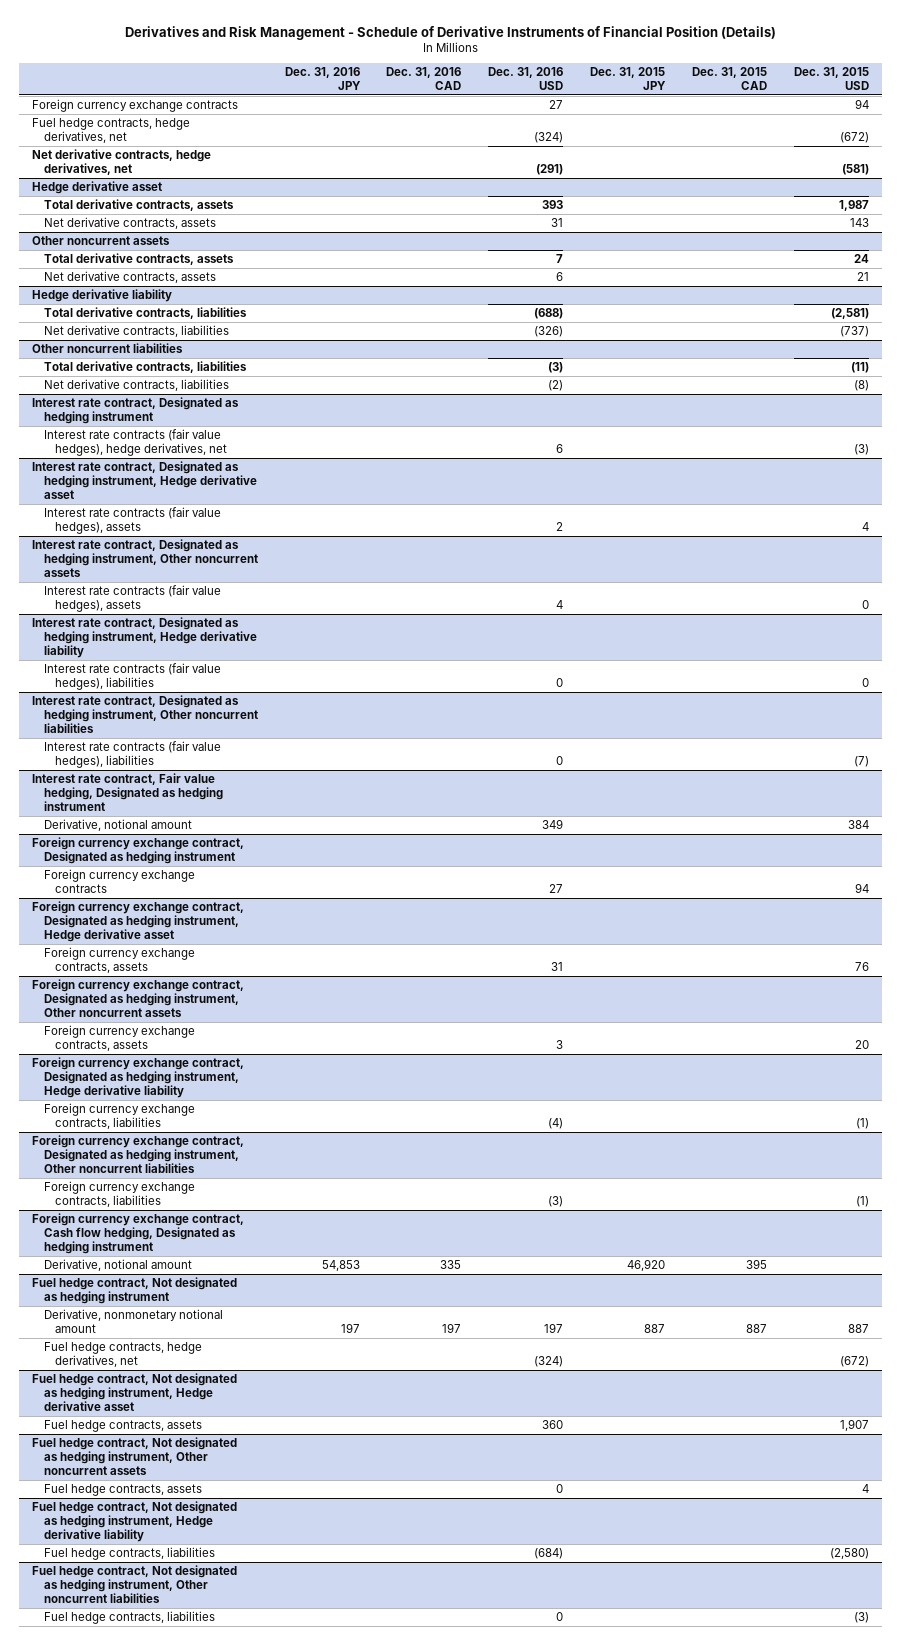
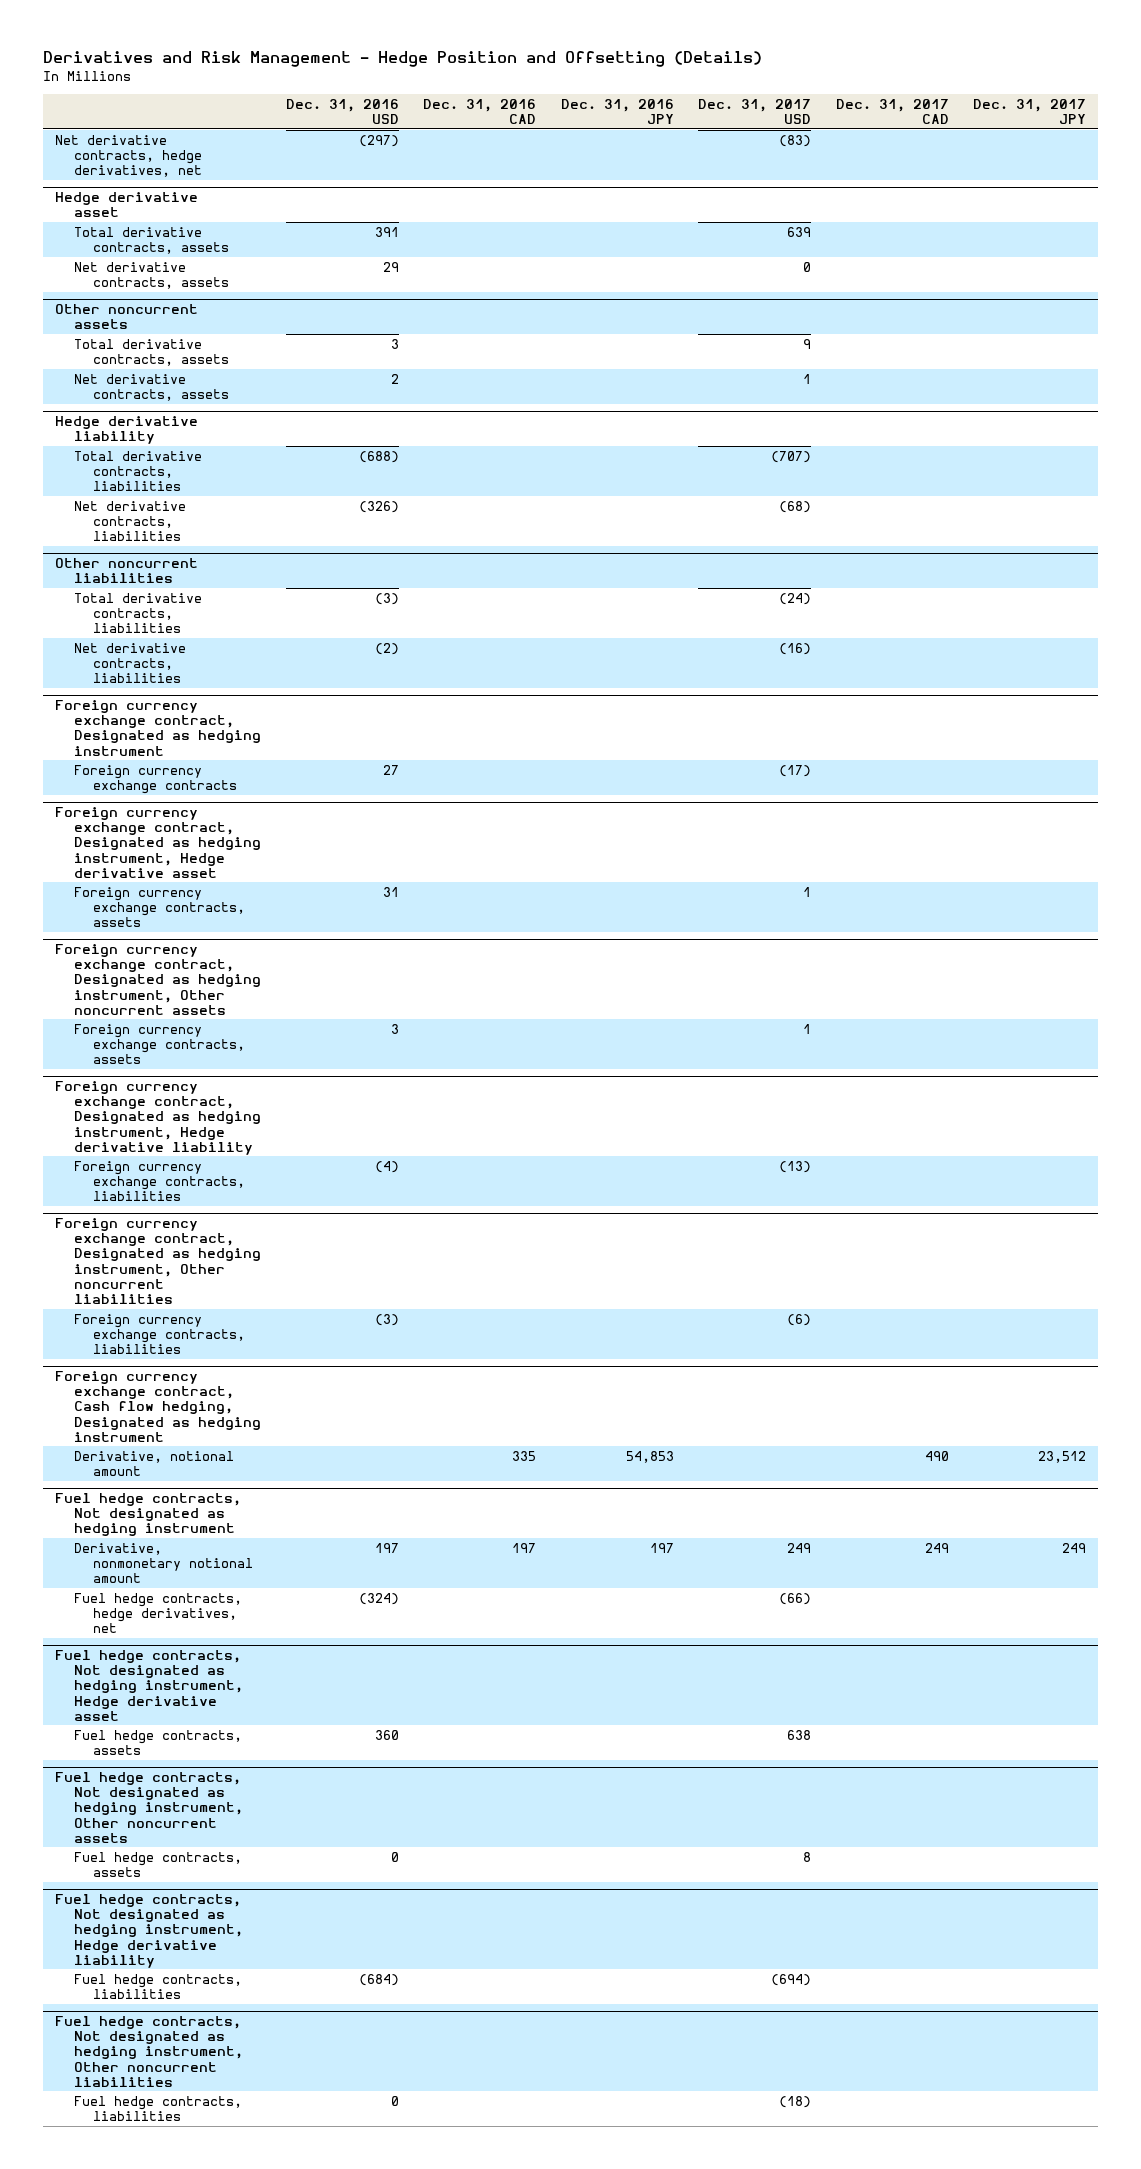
[124,25,776,40] Derivatives and Risk Management - Schedule of Derivative Instruments of Financial Position (Details) -> [43,51,763,68] Derivatives and Risk Management - Hedge Position and Offsetting (Details)
[590,67,667,91] Dec. 31, 2015 JPY -> none
[692,67,768,91] Dec. 31, 2015 CAD -> none
[793,67,869,91] Dec. 31, 2015 USD -> none
none -> [698,98,812,124] Dec. 31, 2017 USD
none -> [835,98,949,124] Dec. 31, 2017 CAD
none -> [972,98,1086,124] Dec. 31, 2017 JPY
[32,99,239,113] Foreign currency exchange contracts -> none
[32,118,191,144] Fuel hedge contracts, hedge derivatives, net -> none
[536,164,564,176] (291) -> [358,134,399,147] (297)
[542,200,564,210] 393 -> [374,226,399,237] 391
[551,218,564,228] 31 -> [382,261,399,272] 29
[556,254,564,264] 7 -> [390,338,399,349] 3
[556,272,564,282] 6 -> [390,373,399,384] 2
[32,397,240,425] Interest rate contract, Designated as hedging instrument -> none
[43,429,227,457] Interest rate contracts (fair value hedges), hedge derivatives, net -> none
[32,461,257,500] Interest rate contract, Designated as hedging instrument, Hedge derivative asset -> none
[43,507,221,535] Interest rate contracts (fair value hedges), assets -> none
[32,539,258,578] Interest rate contract, Designated as hedging instrument, Other noncurrent assets -> none
[43,585,221,613] Interest rate contracts (fair value hedges), assets -> none
[32,617,257,659] Interest rate contract, Designated as hedging instrument, Hedge derivative liability -> none
[43,663,221,691] Interest rate contracts (fair value hedges), liabilities -> none
[32,695,258,734] Interest rate contract, Designated as hedging instrument, Other noncurrent liabilities -> none
[43,741,221,769] Interest rate contracts (fair value hedges), liabilities -> none
[32,773,223,812] Interest rate contract, Fair value hedging, Designated as hedging instrument -> none
[43,819,192,832] Derivative, notional amount -> none
[32,1277,238,1305] Fuel hedge contract, Not designated as hedging instrument -> [55,1493,242,1537] Fuel hedge contracts, Not designated as hedging instrument
[32,1373,238,1412] Fuel hedge contract, Not designated as hedging instrument, Hedge derivative asset -> [55,1650,244,1721] Fuel hedge contracts, Not designated as hedging instrument, Hedge derivative asset
[32,1437,238,1476] Fuel hedge contract, Not designated as hedging instrument, Other noncurrent assets -> [55,1772,244,1843] Fuel hedge contracts, Not designated as hedging instrument, Other noncurrent assets
[32,1501,238,1543] Fuel hedge contract, Not designated as hedging instrument, Hedge derivative liability -> [55,1894,244,1968] Fuel hedge contracts, Not designated as hedging instrument, Hedge derivative liability
[32,1565,238,1604] Fuel hedge contract, Not designated as hedging instrument, Other noncurrent liabilities -> [55,2016,244,2087] Fuel hedge contracts, Not designated as hedging instrument, Other noncurrent liabilities

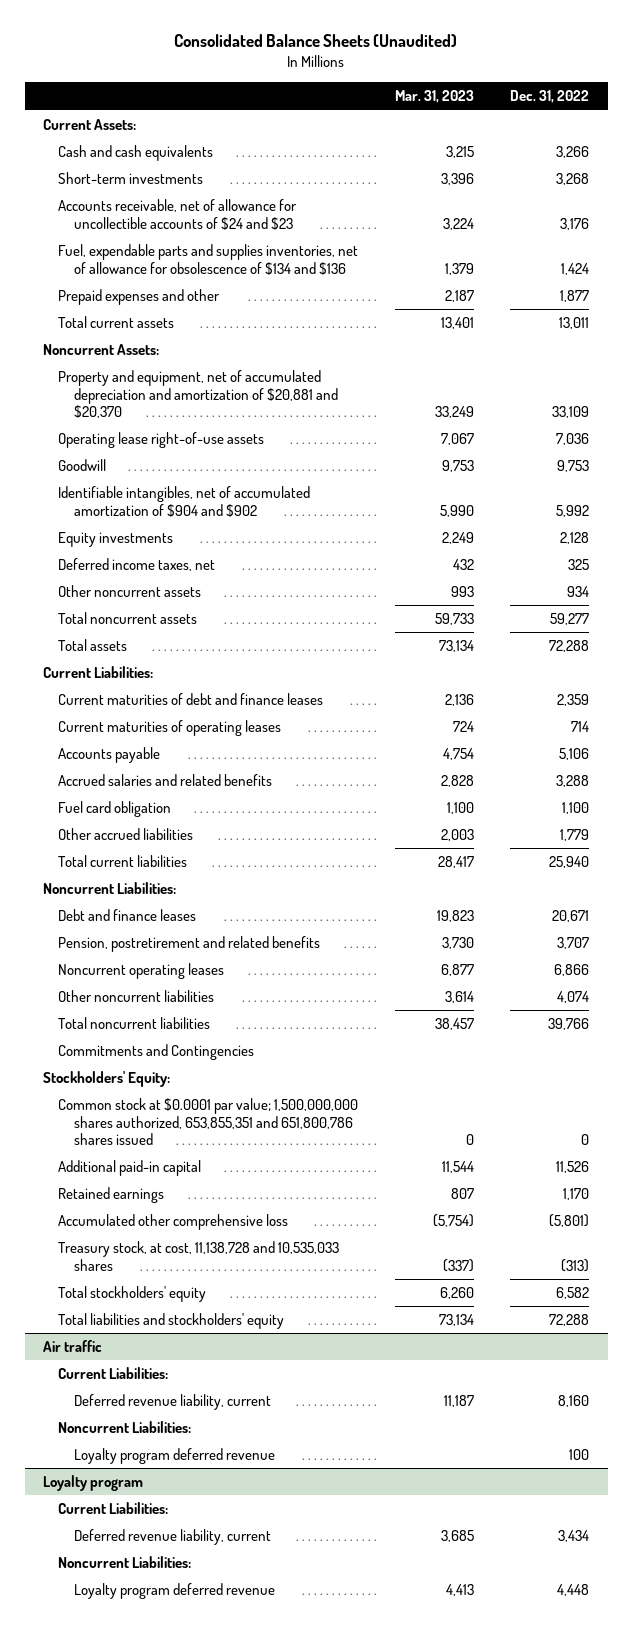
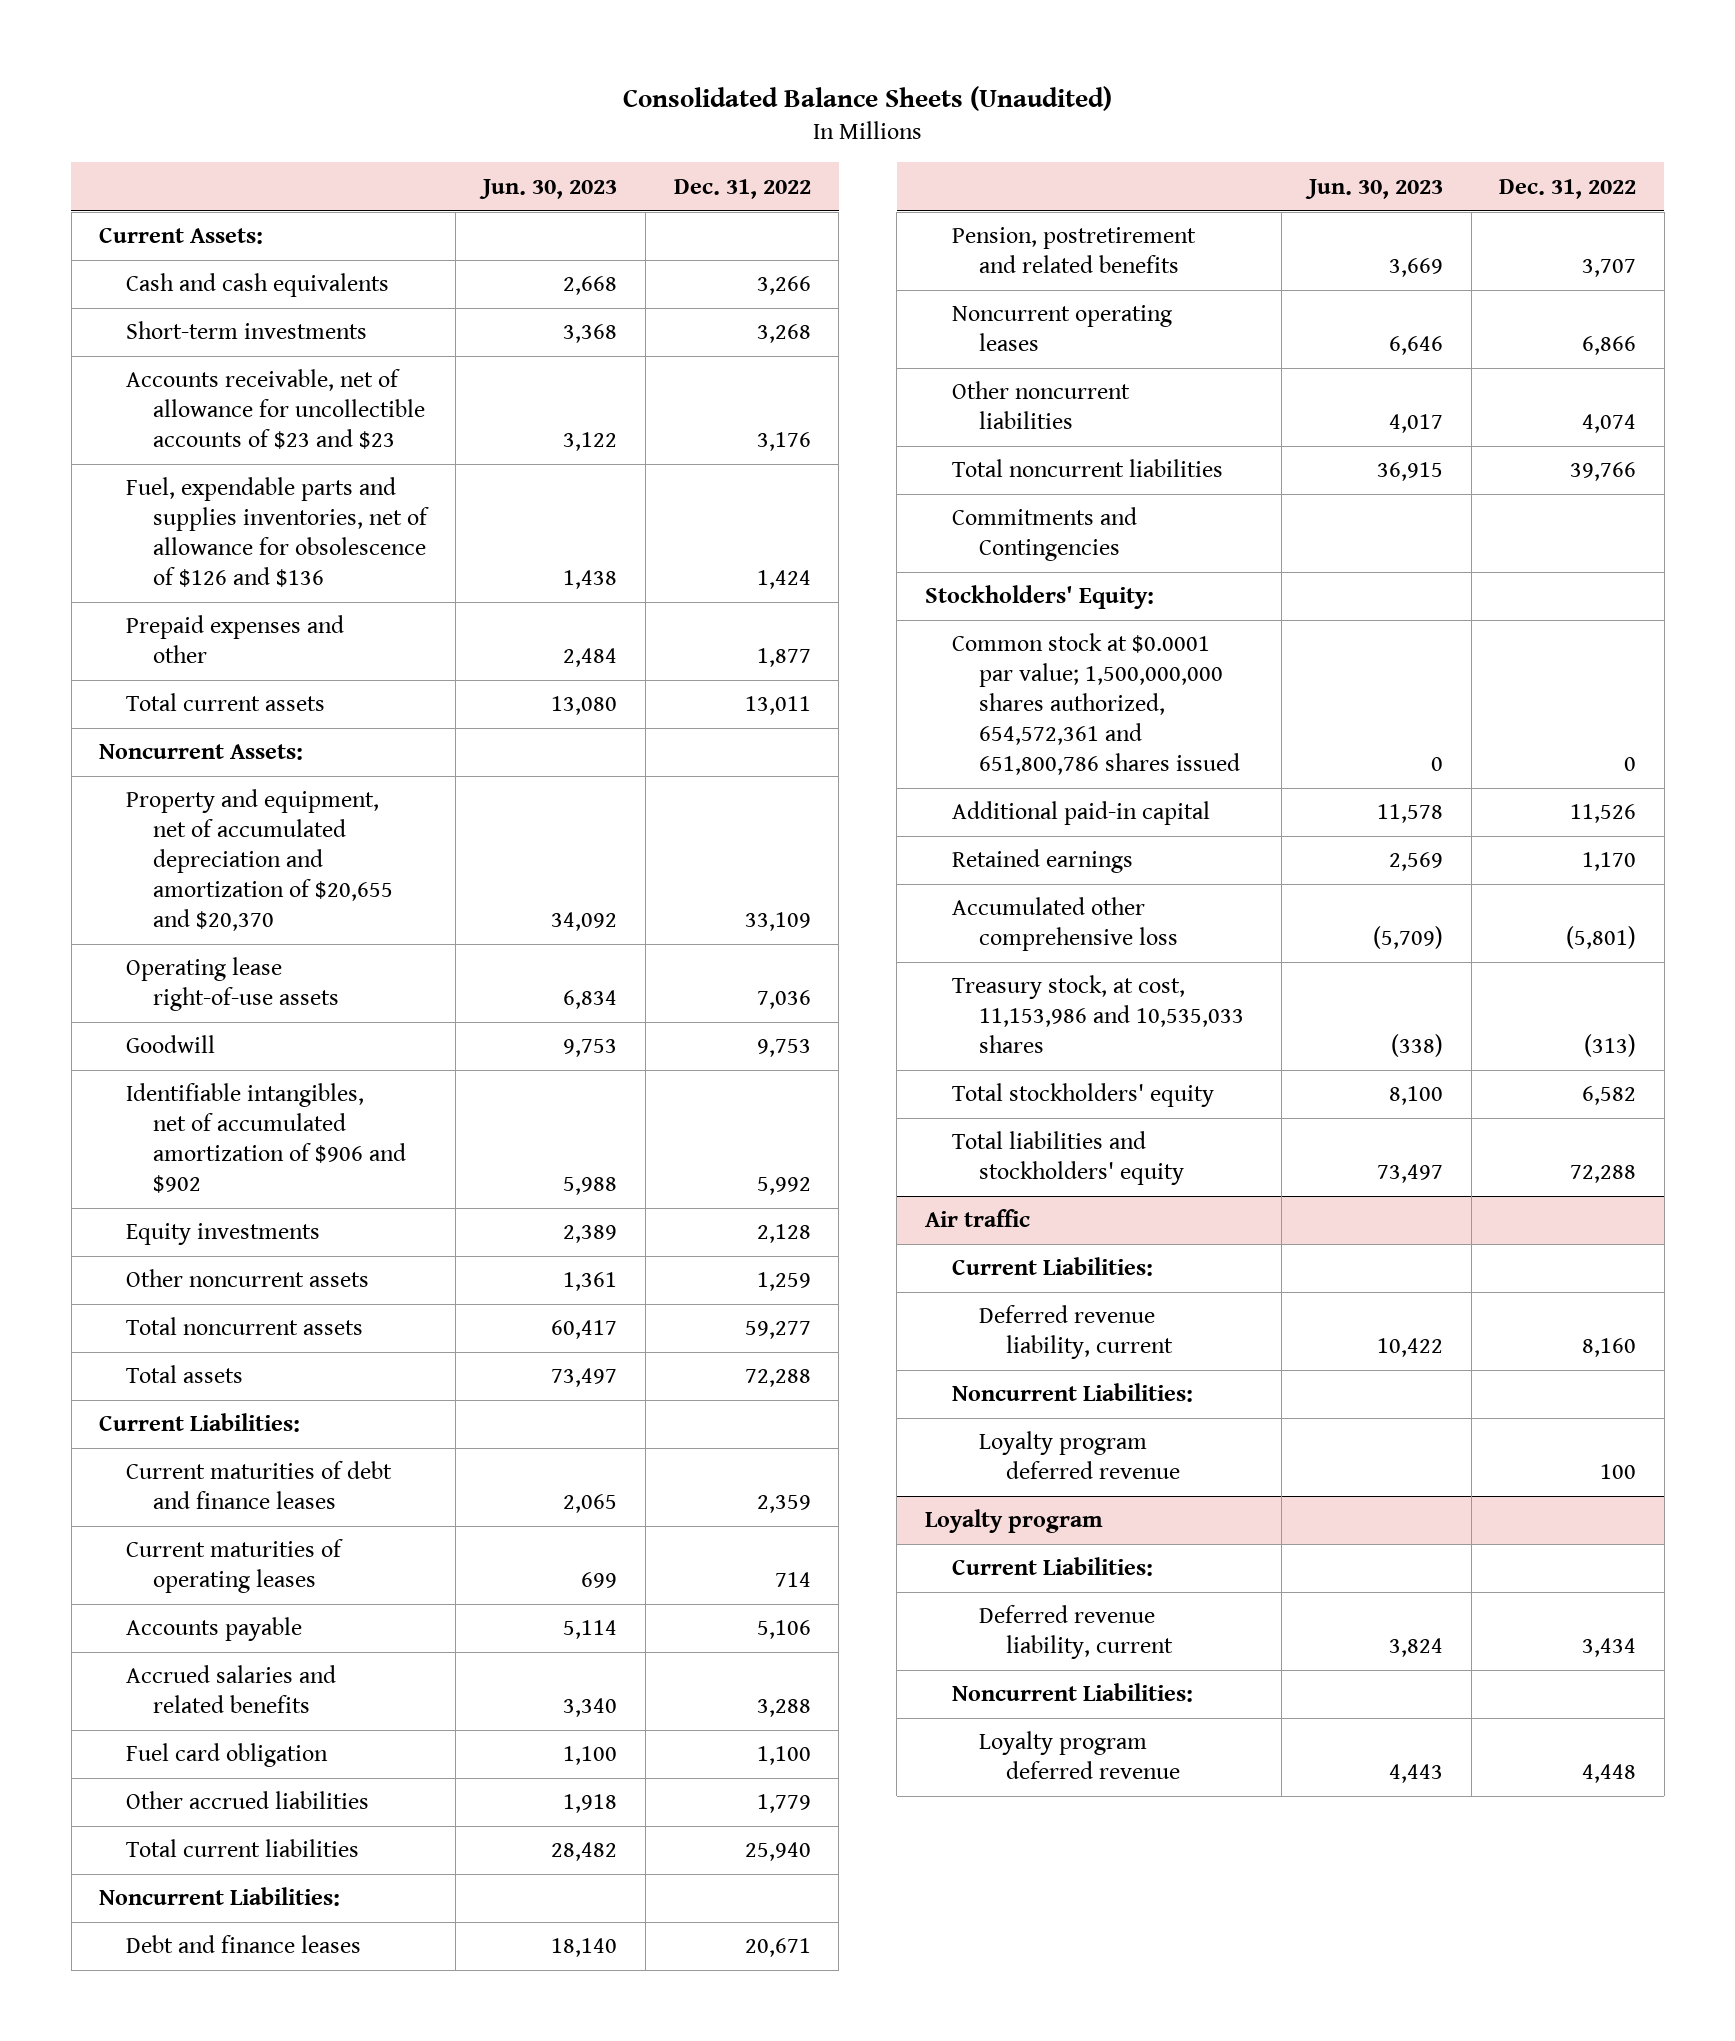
[394,90,474,104] Mar. 31, 2023 -> none
none -> [479,178,618,199] Jun. 30, 2023
[58,199,298,230] Accounts receivable, net of allowance for uncollectible accounts of $24 and $23 -> [126,369,426,450] Accounts receivable, net of allowance for uncollectible accounts of $23 and $23
[58,244,359,275] Fuel, expendable parts and supplies inventories, net of allowance for obsolescence of $134 and $136 -> [126,477,430,588] Fuel, expendable parts and supplies inventories, net of allowance for obsolescence of $126 and $136
[58,370,339,419] Property and equipment, net of accumulated depreciation and amortization of $20,881 and $20,370 -> [126,789,394,932] Property and equipment, net of accumulated depreciation and amortization of $20,655 and $20,370
[58,486,311,517] Identifiable intangibles, net of accumulated amortization of $904 and $902 -> [126,1083,407,1194] Identifiable intangibles, net of accumulated amortization of $906 and $902
[58,558,216,572] Deferred income taxes, net -> none
[567,586,590,598] 934 -> [756,1272,811,1292] 1,259
[58,1098,359,1146] Common stock at $0.0001 par value; 1,500,000,000 shares authorized, 653,855,351 and 651,800,786 shares issued -> [952,633,1241,776] Common stock at $0.0001 par value; 1,500,000,000 shares authorized, 654,572,361 and 651,800,786 shares issued
[58,1241,340,1271] Treasury stock, at cost, 11,138,728 and 10,535,033 shares -> [952,975,1245,1054] Treasury stock, at cost, 11,153,986 and 10,535,033 shares

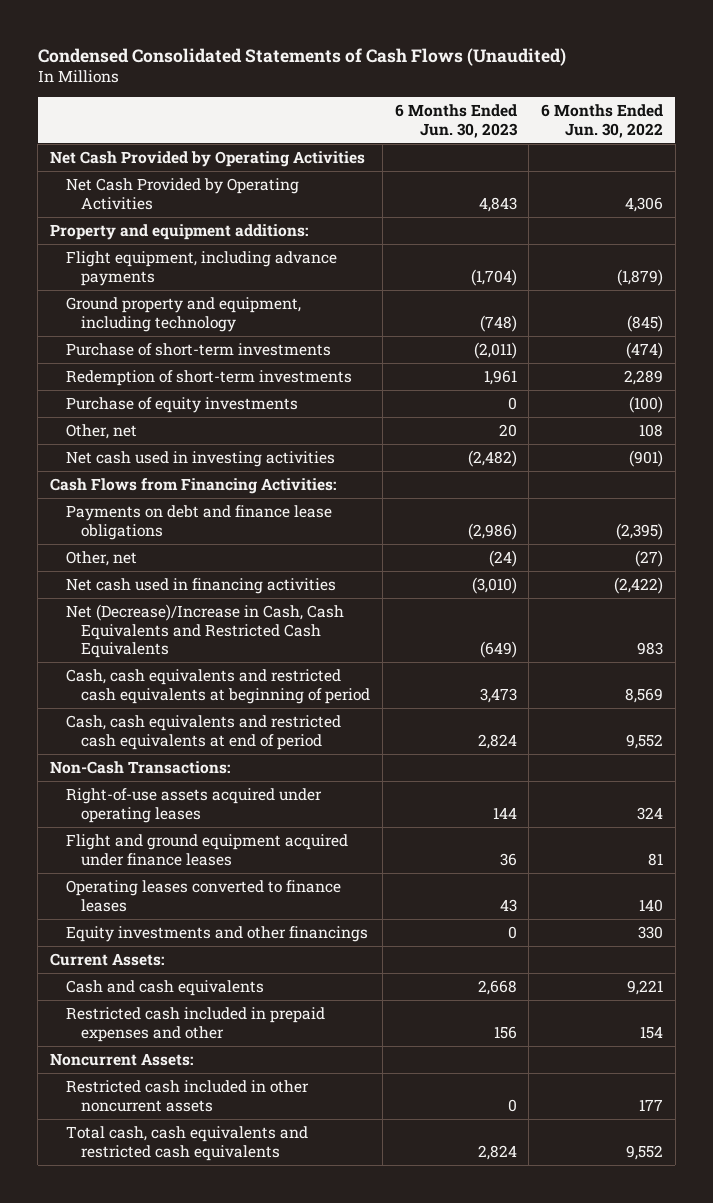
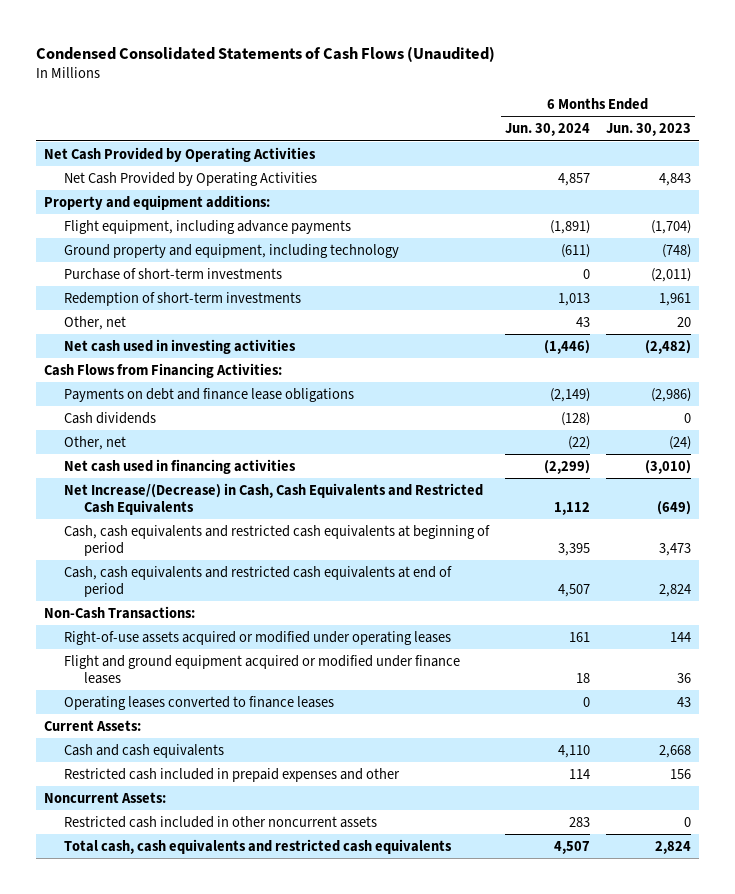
[540,104,663,139] 6 Months Ended Jun. 30, 2022 -> none
none -> [504,123,590,137] Jun. 30, 2024
[65,396,298,413] Purchase of equity investments -> none
none -> [63,411,156,424] Cash dividends
[65,603,344,659] Net (Decrease)/Increase in Cash, Cash Equivalents and Restricted Cash Equivalents -> [63,482,483,515] Net Increase/(Decrease) in Cash, Cash Equivalents and Restricted Cash Equivalents
[65,787,322,823] Right-of-use assets acquired under operating leases -> [63,630,451,645] Right-of-use assets acquired or modified under operating leases
[65,833,348,866] Flight and ground equipment acquired under finance leases -> [63,654,460,684] Flight and ground equipment acquired or modified under finance leases
[65,925,368,942] Equity investments and other financings -> none

